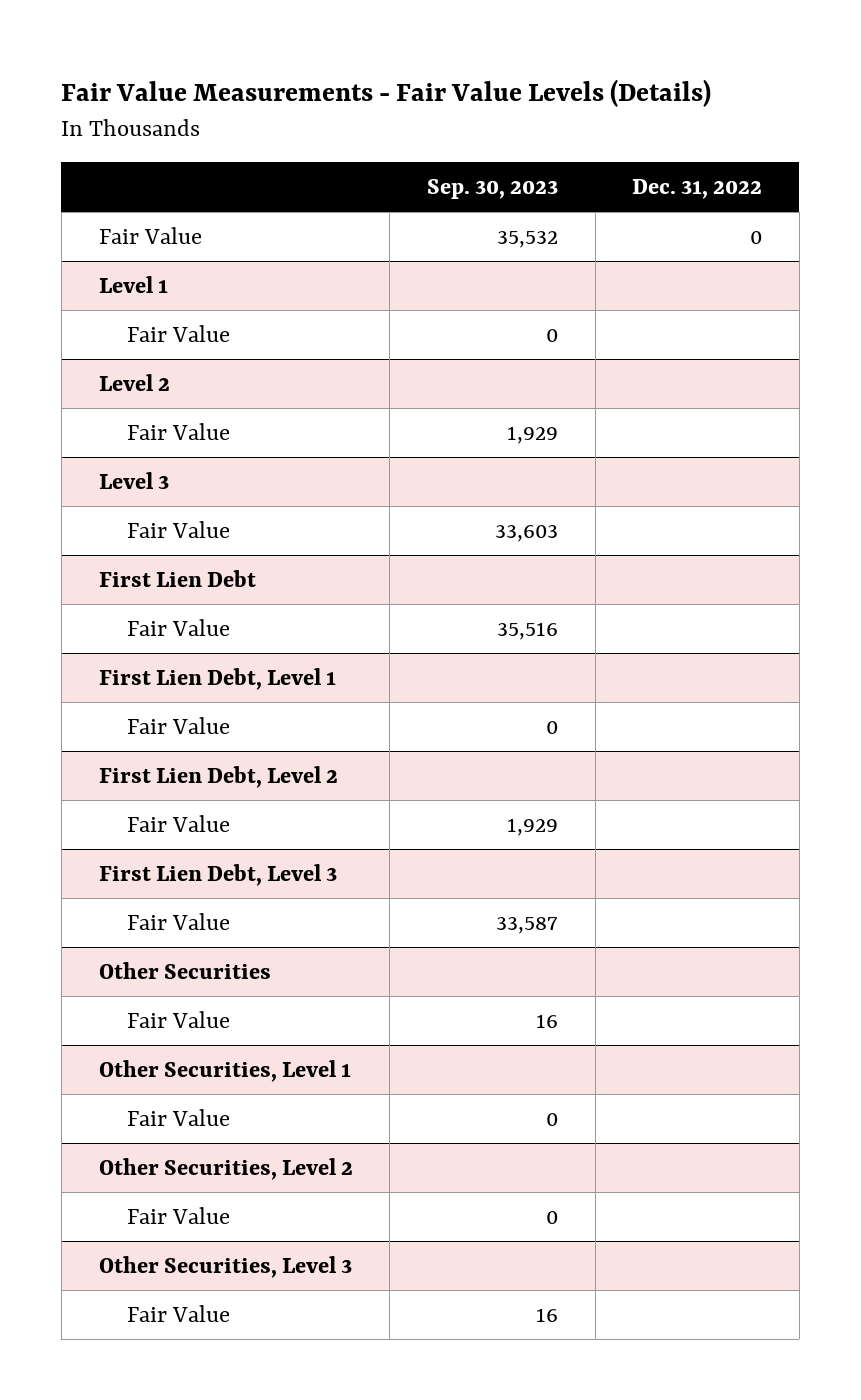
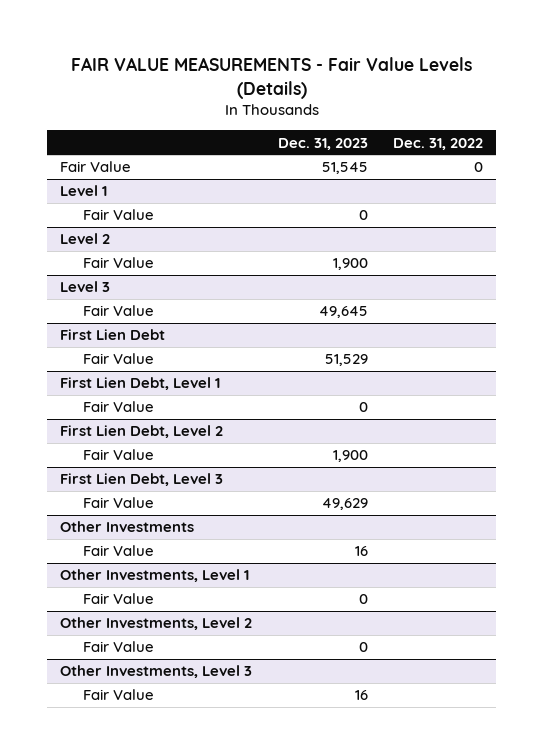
[61,79,712,108] Fair Value Measurements - Fair Value Levels (Details) -> [70,57,472,99] FAIR VALUE MEASUREMENTS - Fair Value Levels (Details)
[426,179,558,200] Sep. 30, 2023 -> none
none -> [277,137,368,150] Dec. 31, 2023
[98,962,271,980] Other Securities -> [60,521,195,533] Other Investments
[98,1060,351,1083] Other Securities, Level 1 -> [60,569,250,583] Other Investments, Level 1
[98,1158,353,1181] Other Securities, Level 2 -> [60,617,253,631] Other Investments, Level 2
[98,1256,352,1279] Other Securities, Level 3 -> [60,665,253,679] Other Investments, Level 3

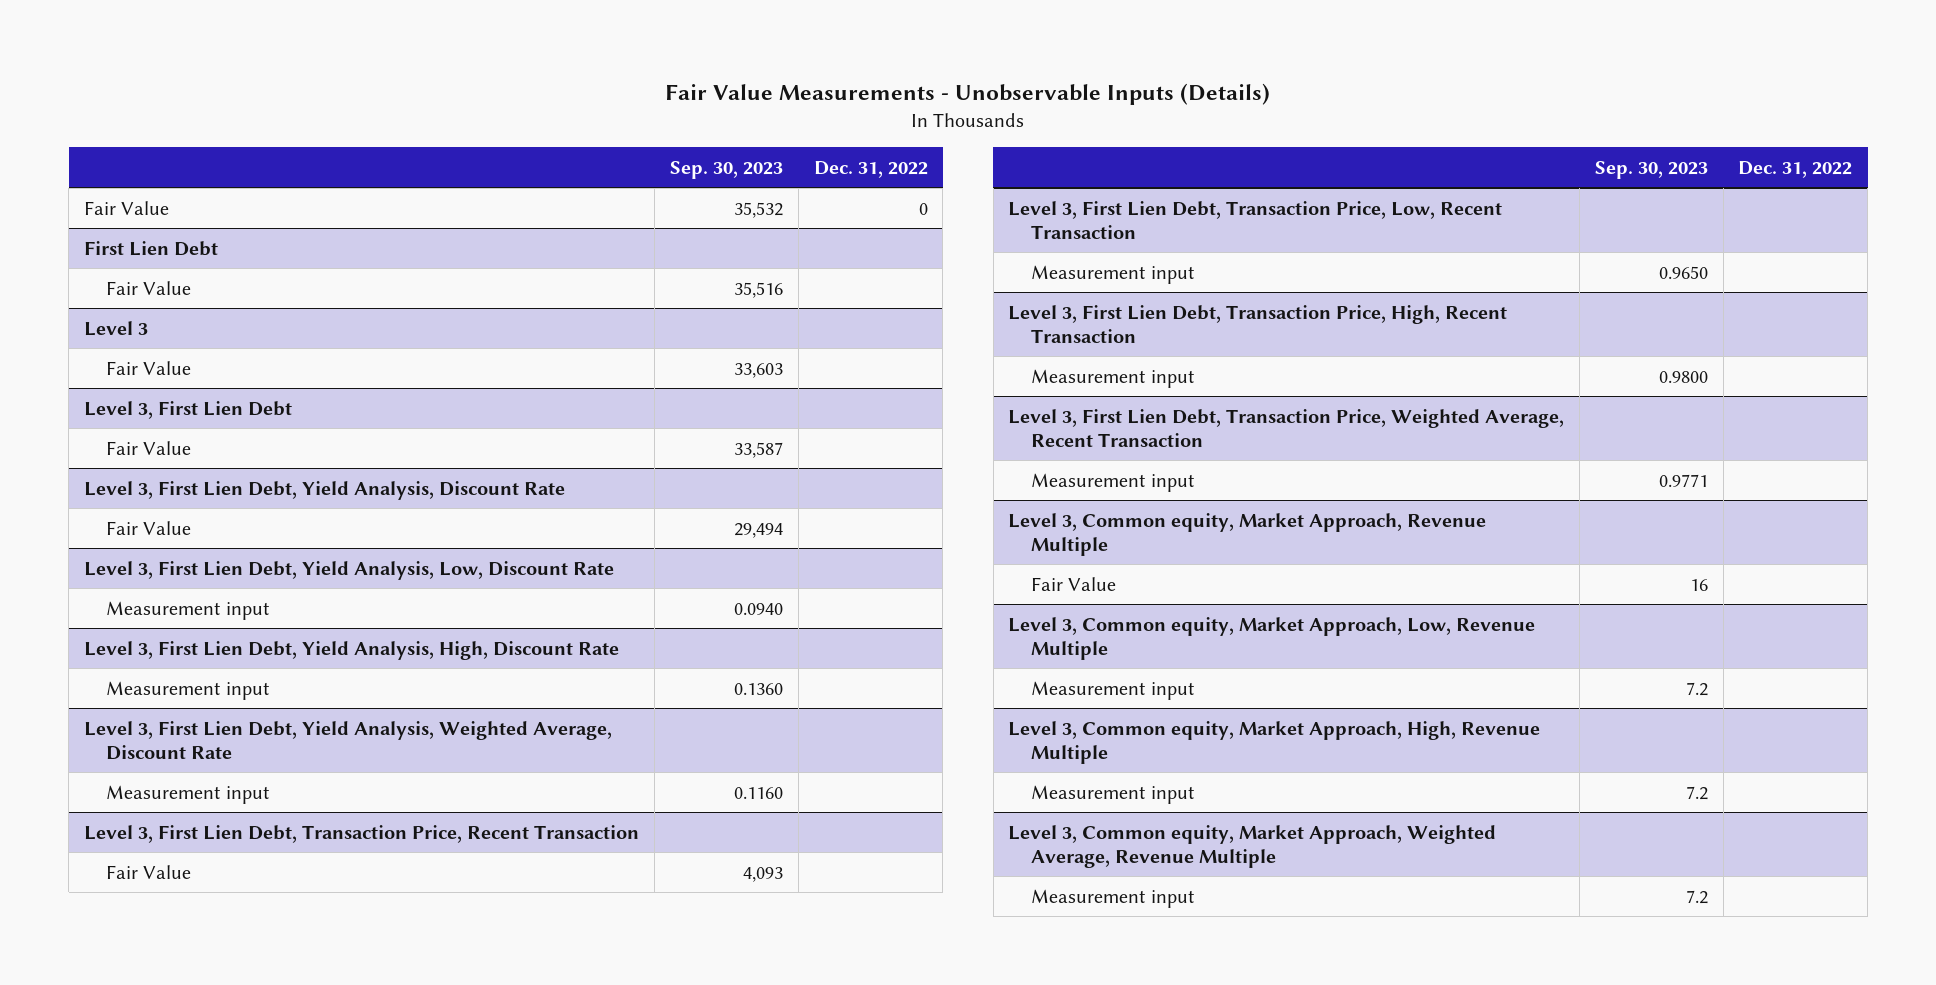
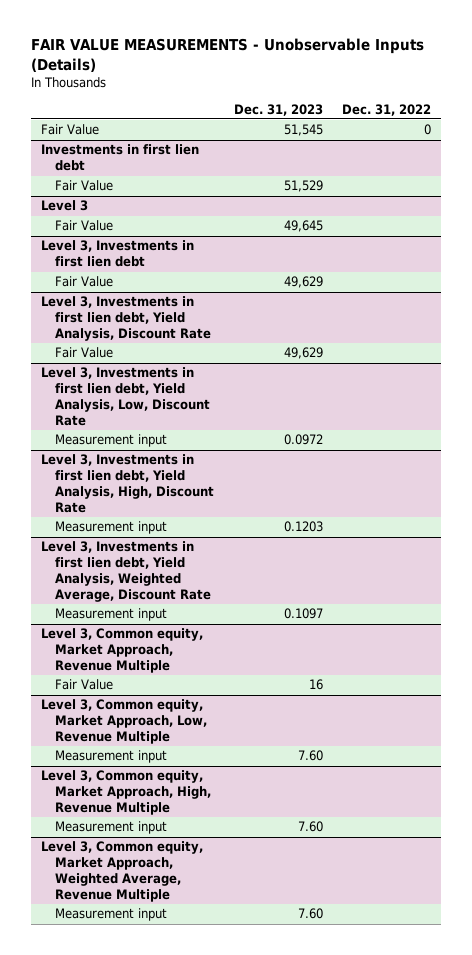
[665,82,1271,105] Fair Value Measurements - Unobservable Inputs (Details) -> [30,38,424,72] FAIR VALUE MEASUREMENTS - Unobservable Inputs (Details)
[670,160,784,179] Sep. 30, 2023 -> none
none -> [233,103,323,116] Dec. 31, 2023
[83,240,218,256] First Lien Debt -> [40,144,199,172] Investments in first lien debt
[83,400,292,419] Level 3, First Lien Debt -> [40,240,194,268] Level 3, Investments in first lien debt
[83,480,565,500] Level 3, First Lien Debt, Yield Analysis, Discount Rate -> [40,296,211,341] Level 3, Investments in first lien debt, Yield Analysis, Discount Rate
[83,560,614,580] Level 3, First Lien Debt, Yield Analysis, Low, Discount Rate -> [40,367,210,426] Level 3, Investments in first lien debt, Yield Analysis, Low, Discount Rate
[83,640,619,660] Level 3, First Lien Debt, Yield Analysis, High, Discount Rate -> [40,454,214,513] Level 3, Investments in first lien debt, Yield Analysis, High, Discount Rate
[83,720,612,760] Level 3, First Lien Debt, Yield Analysis, Weighted Average, Discount Rate -> [40,541,211,602] Level 3, Investments in first lien debt, Yield Analysis, Weighted Average, Discount Rate
[83,824,639,843] Level 3, First Lien Debt, Transaction Price, Recent Transaction -> none
[106,864,192,879] Fair Value -> none
[1008,200,1503,239] Level 3, First Lien Debt, Transaction Price, Low, Recent Transaction -> none
[1030,264,1195,284] Measurement input -> none
[1008,304,1508,343] Level 3, First Lien Debt, Transaction Price, High, Recent Transaction -> none
[1030,368,1195,388] Measurement input -> none
[1008,408,1565,447] Level 3, First Lien Debt, Transaction Price, Weighted Average, Recent Transaction -> none
[1030,472,1195,492] Measurement input -> none

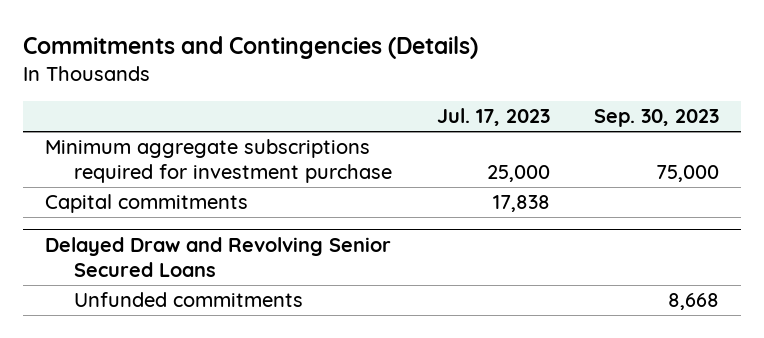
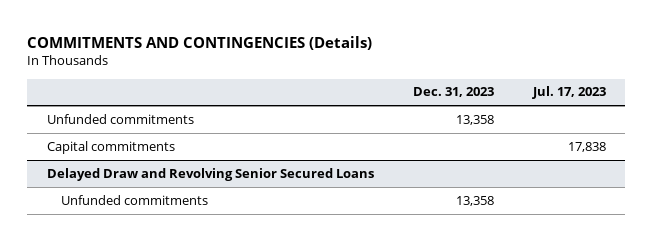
[23,36,479,60] Commitments and Contingencies (Details) -> [27,35,373,50] COMMITMENTS AND CONTINGENCIES (Details)
[594,109,720,128] Sep. 30, 2023 -> none
none -> [412,87,494,98] Dec. 31, 2023
[45,139,393,184] Minimum aggregate subscriptions required for investment purchase -> none
none -> [46,113,194,124] Unfunded commitments

